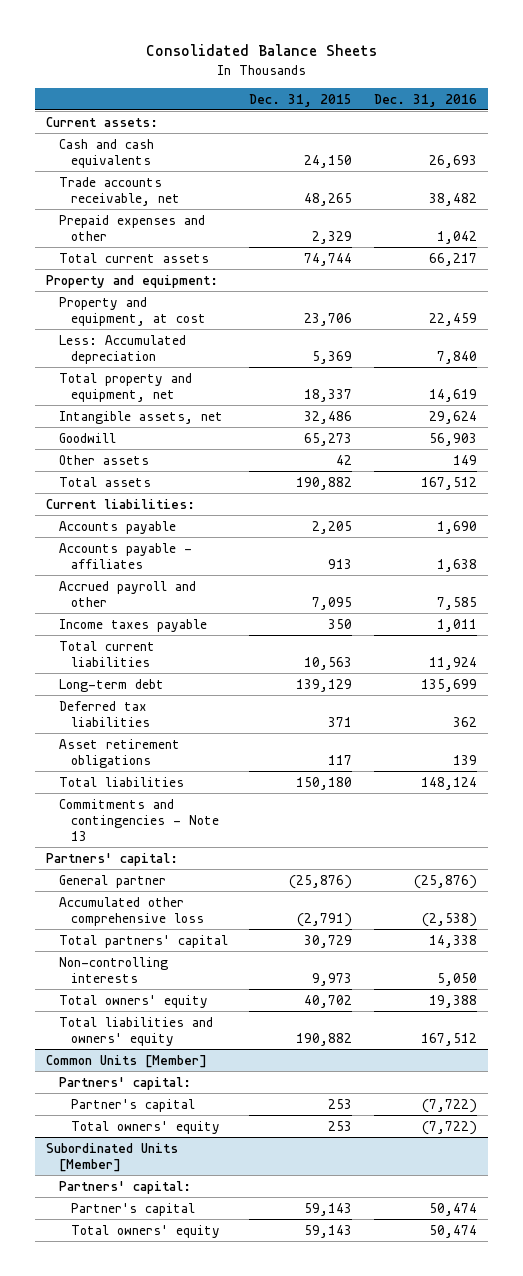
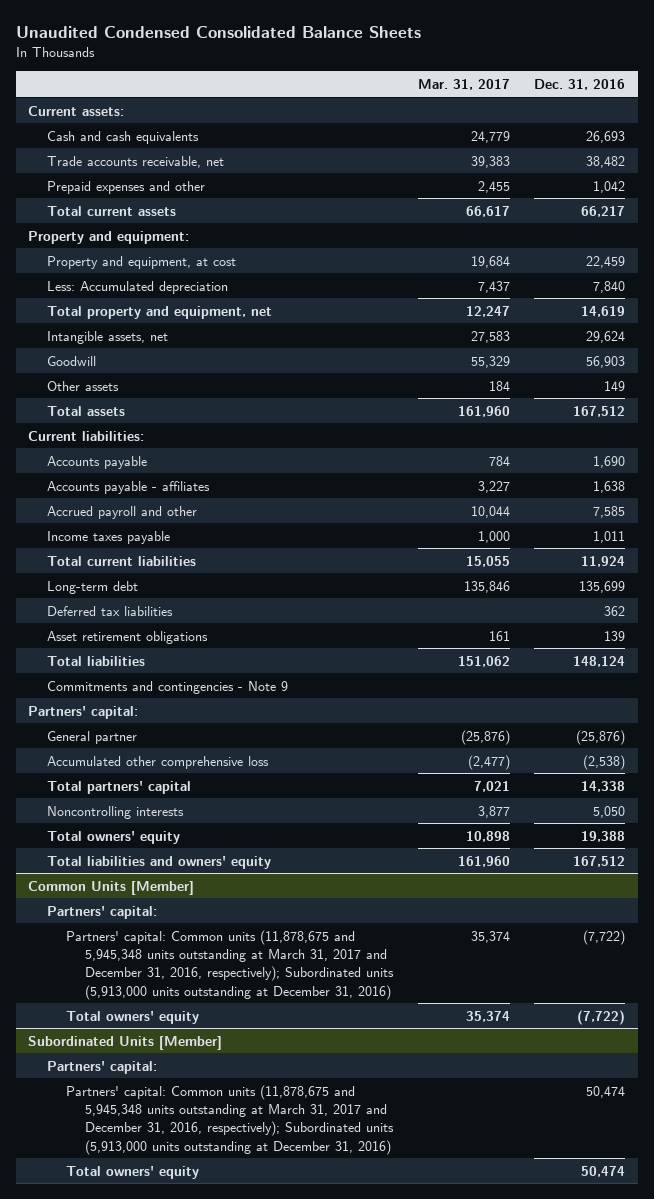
[145,44,377,57] Consolidated Balance Sheets -> [15,26,421,39] Unaudited Condensed Consolidated Balance Sheets
[249,93,353,107] Dec. 31, 2015 -> none
none -> [417,79,510,91] Mar. 31, 2017
[58,798,220,841] Commitments and contingencies - Note 13 -> [47,680,289,694] Commitments and contingencies - Note 9
[58,956,168,983] Non-controlling interests -> [47,805,185,819] Noncontrolling interests
[71,1098,196,1112] Partner's capital -> [66,929,394,1000] Partners' capital: Common units (11,878,675 and 5,945,348 units outstanding at March 31, 2017 and December 31, 2016, respectively); Subordinated units (5,913,000 units outstanding at December 31, 2016)
[71,1202,196,1216] Partner's capital -> [66,1084,394,1155] Partners' capital: Common units (11,878,675 and 5,945,348 units outstanding at March 31, 2017 and December 31, 2016, respectively); Subordinated units (5,913,000 units outstanding at December 31, 2016)

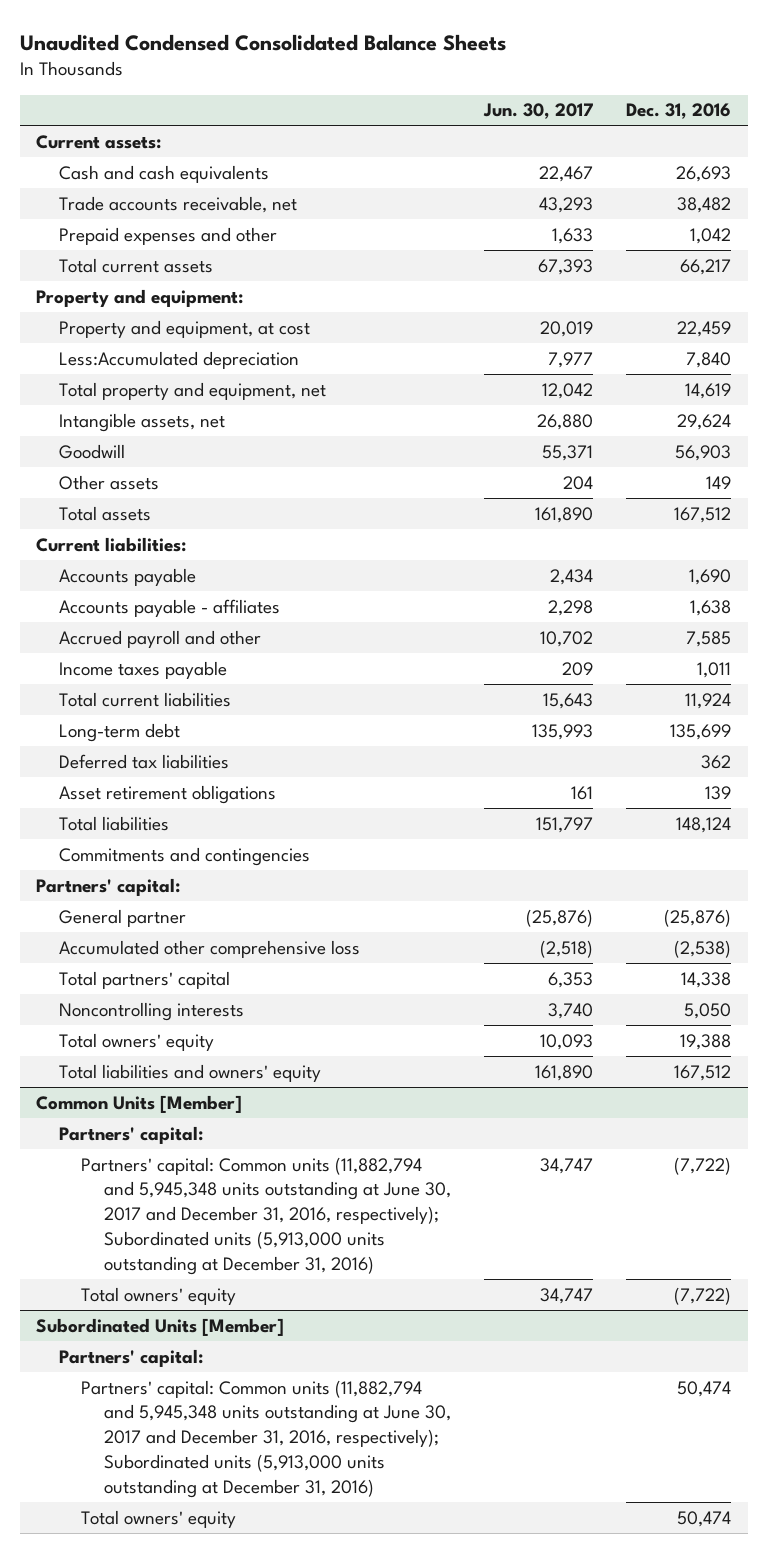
[417,79,510,91] Mar. 31, 2017 -> none
none -> [483,103,594,120] Jun. 30, 2017
[47,280,229,294] Less: Accumulated depreciation -> [58,350,299,369] Less:Accumulated depreciation
[47,680,289,694] Commitments and contingencies - Note 9 -> [58,846,310,866] Commitments and contingencies
[66,929,394,1000] Partners' capital: Common units (11,878,675 and 5,945,348 units outstanding at March 31, 2017 and December 31, 2016, respectively); Subordinated units (5,913,000 units outstanding at December 31, 2016) -> [81,1156,451,1275] Partners' capital: Common units (11,882,794 and 5,945,348 units outstanding at June 30, 2017 and December 31, 2016, respectively); Subordinated units (5,913,000 units outstanding at December 31, 2016)
[66,1084,394,1155] Partners' capital: Common units (11,878,675 and 5,945,348 units outstanding at March 31, 2017 and December 31, 2016, respectively); Subordinated units (5,913,000 units outstanding at December 31, 2016) -> [81,1379,451,1498] Partners' capital: Common units (11,882,794 and 5,945,348 units outstanding at June 30, 2017 and December 31, 2016, respectively); Subordinated units (5,913,000 units outstanding at December 31, 2016)

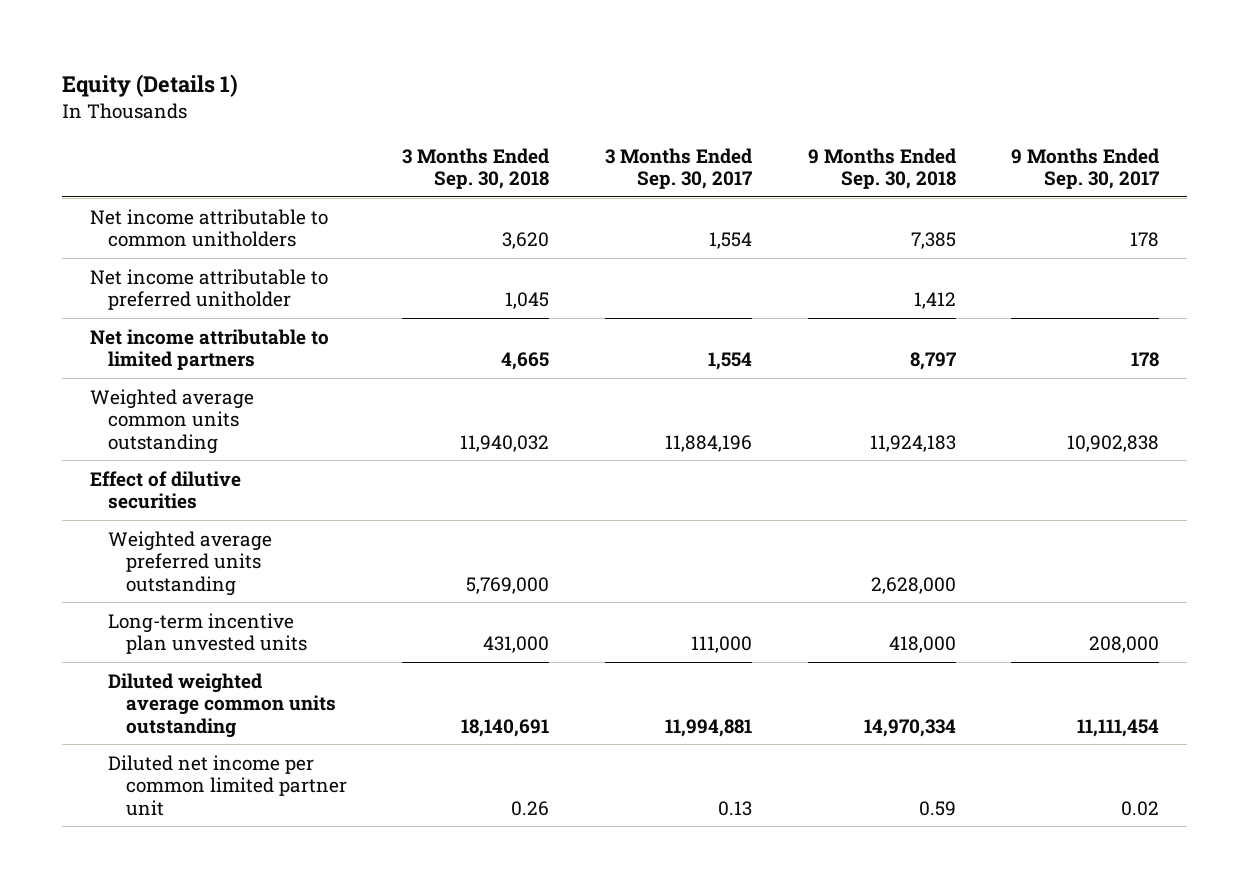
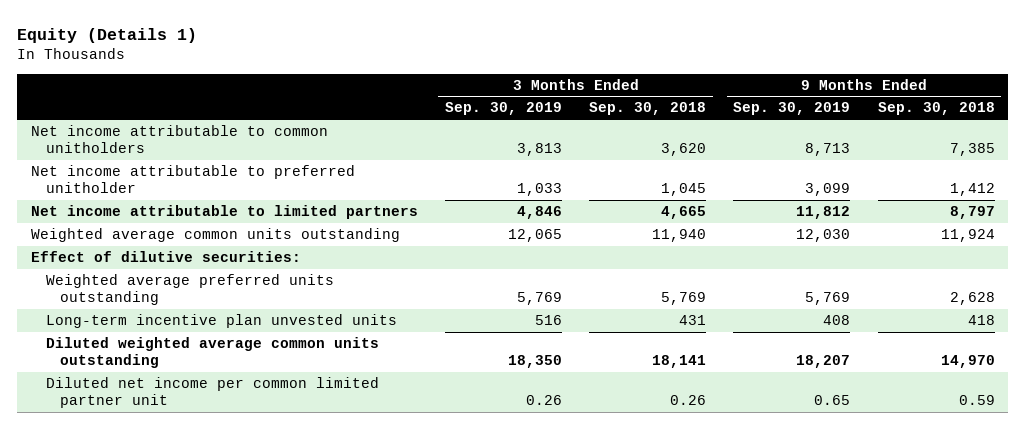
[605,147,753,190] 3 Months Ended Sep. 30, 2017 -> none
[1011,147,1160,190] 9 Months Ended Sep. 30, 2017 -> none
none -> [445,102,563,116] Sep. 30, 2019
none -> [733,102,851,116] Sep. 30, 2019
[460,434,550,452] 11,940,032 -> [652,229,707,243] 11,940
[869,434,956,452] 11,924,183 -> [940,229,995,243] 11,924
[89,470,241,510] Effect of dilutive securities -> [30,251,301,263] Effect of dilutive securities:
[466,576,550,594] 5,769,000 -> [661,292,707,306] 5,769
[870,576,956,594] 2,628,000 -> [949,292,995,306] 2,628
[483,636,550,654] 431,000 -> [679,315,707,326] 431
[888,636,956,654] 418,000 -> [967,315,995,326] 418
[461,718,550,737] 18,140,691 -> [652,355,707,369] 18,141
[863,718,956,737] 14,970,334 -> [940,355,995,369] 14,970

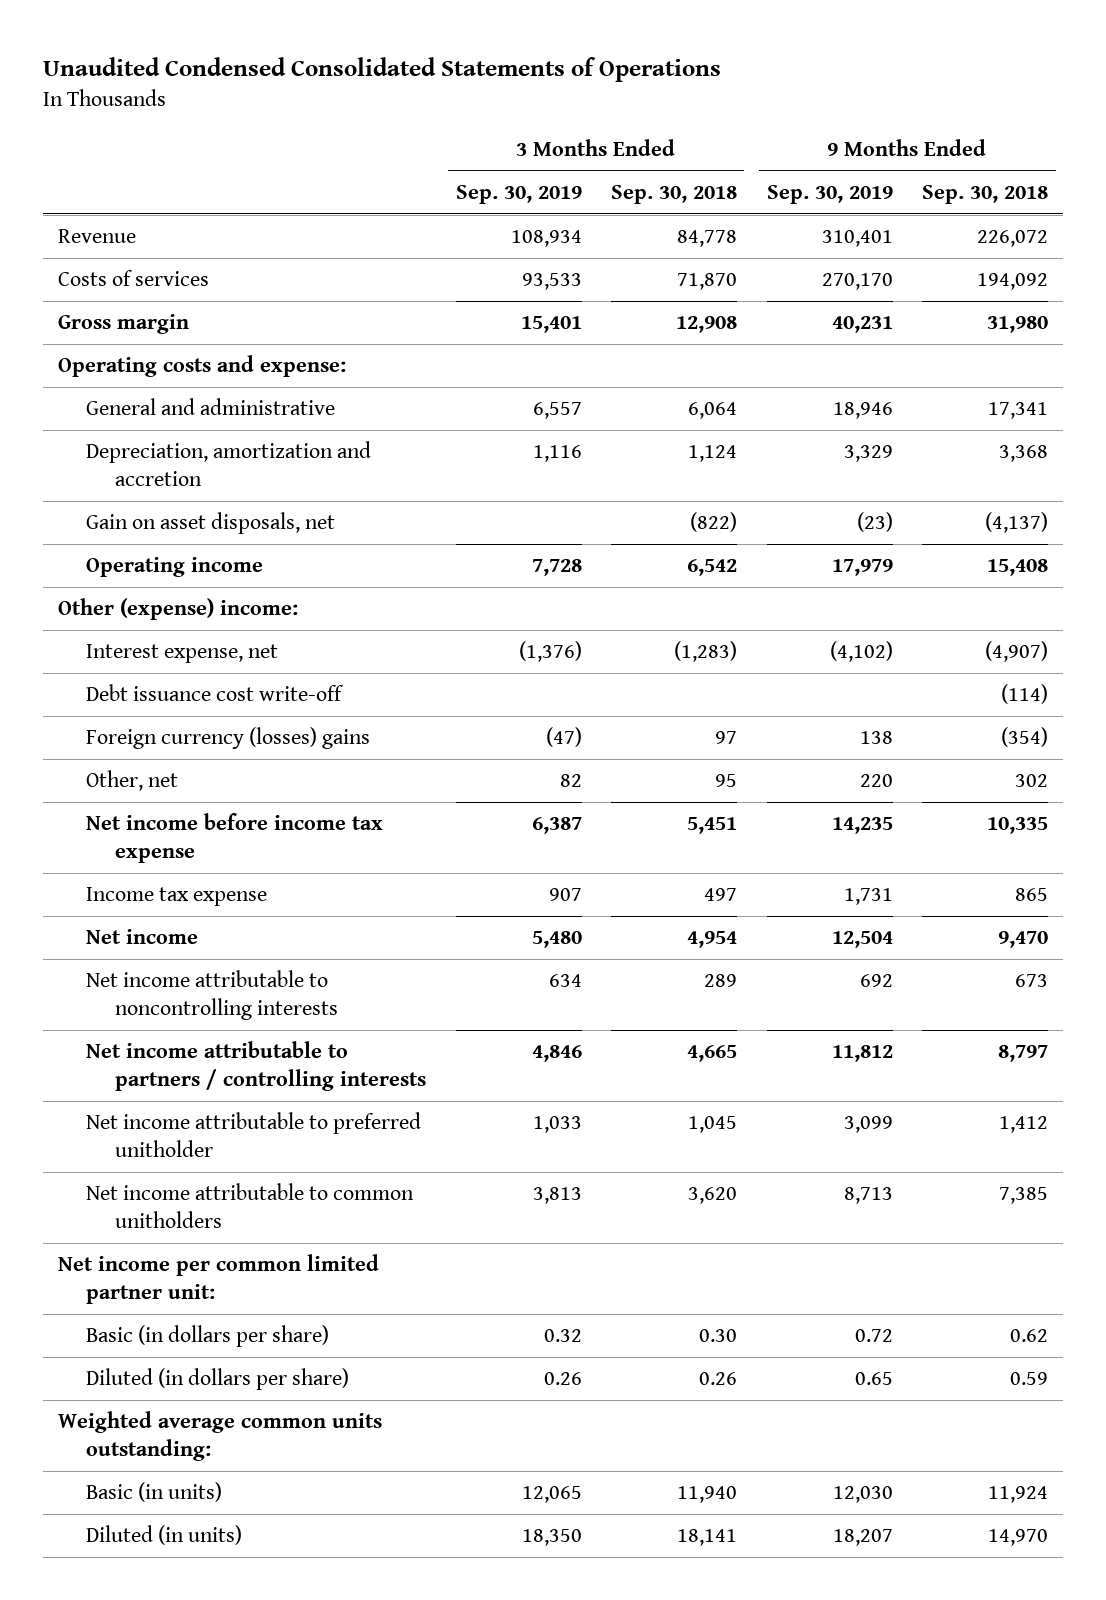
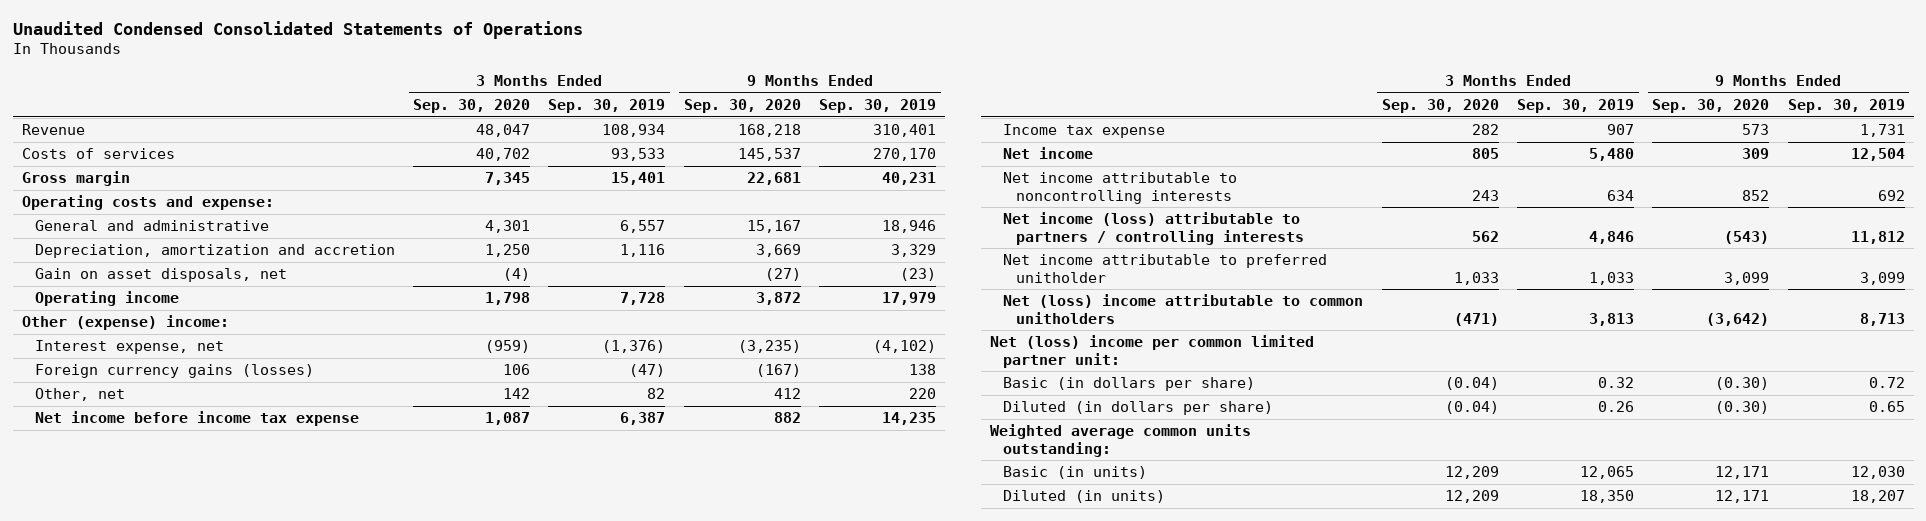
[611,184,738,204] Sep. 30, 2018 -> none
[922,184,1049,204] Sep. 30, 2018 -> none
none -> [413,99,531,114] Sep. 30, 2020
none -> [683,99,801,114] Sep. 30, 2020
[86,684,345,702] Debt issuance cost write-off -> none
[86,727,371,750] Foreign currency (losses) gains -> [34,364,314,379] Foreign currency gains (losses)
[86,1041,426,1091] Net income attributable to partners / controlling interests -> [1003,212,1305,245] Net income (loss) attributable to partners / controlling interests
[86,1183,415,1228] Net income attributable to common unitholders -> [1003,294,1364,324] Net (loss) income attributable to common unitholders
[57,1254,379,1304] Net income per common limited partner unit: -> [990,335,1315,368] Net (loss) income per common limited partner unit:

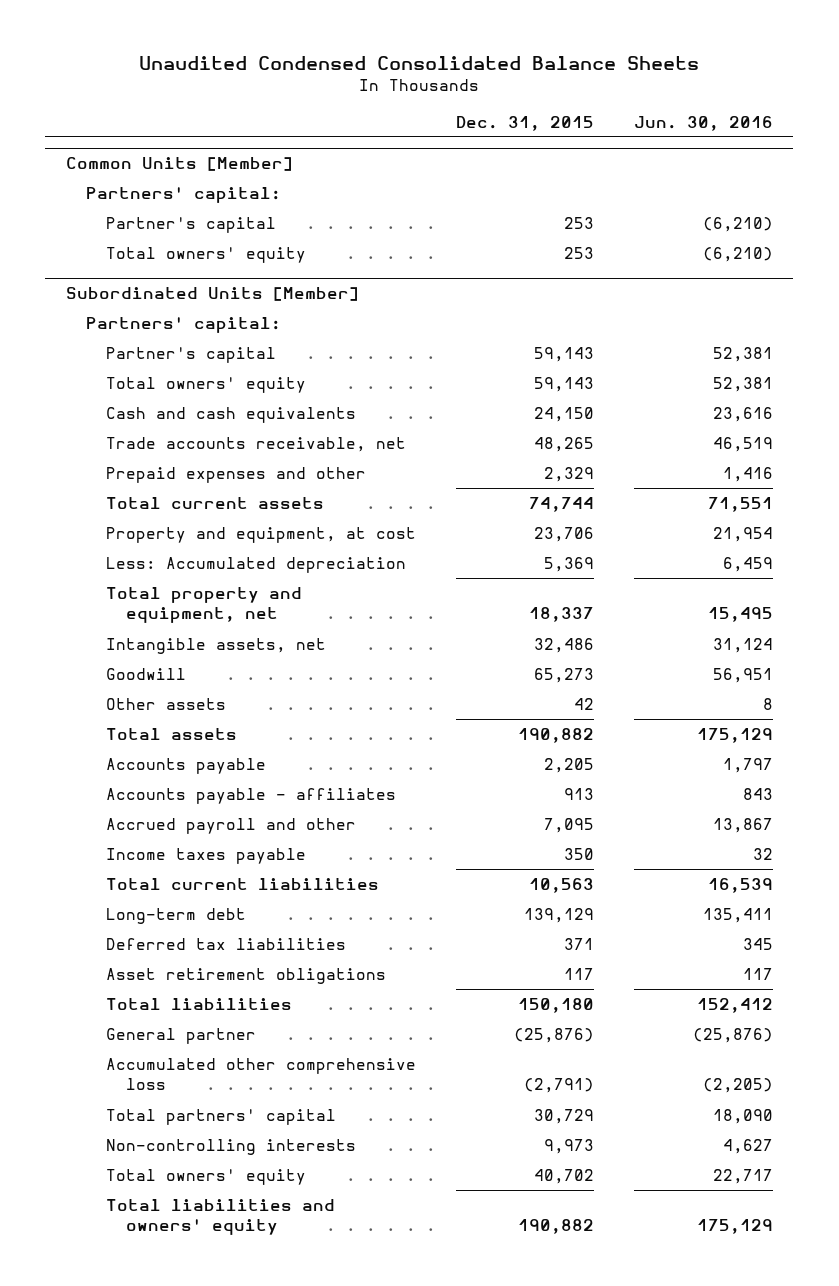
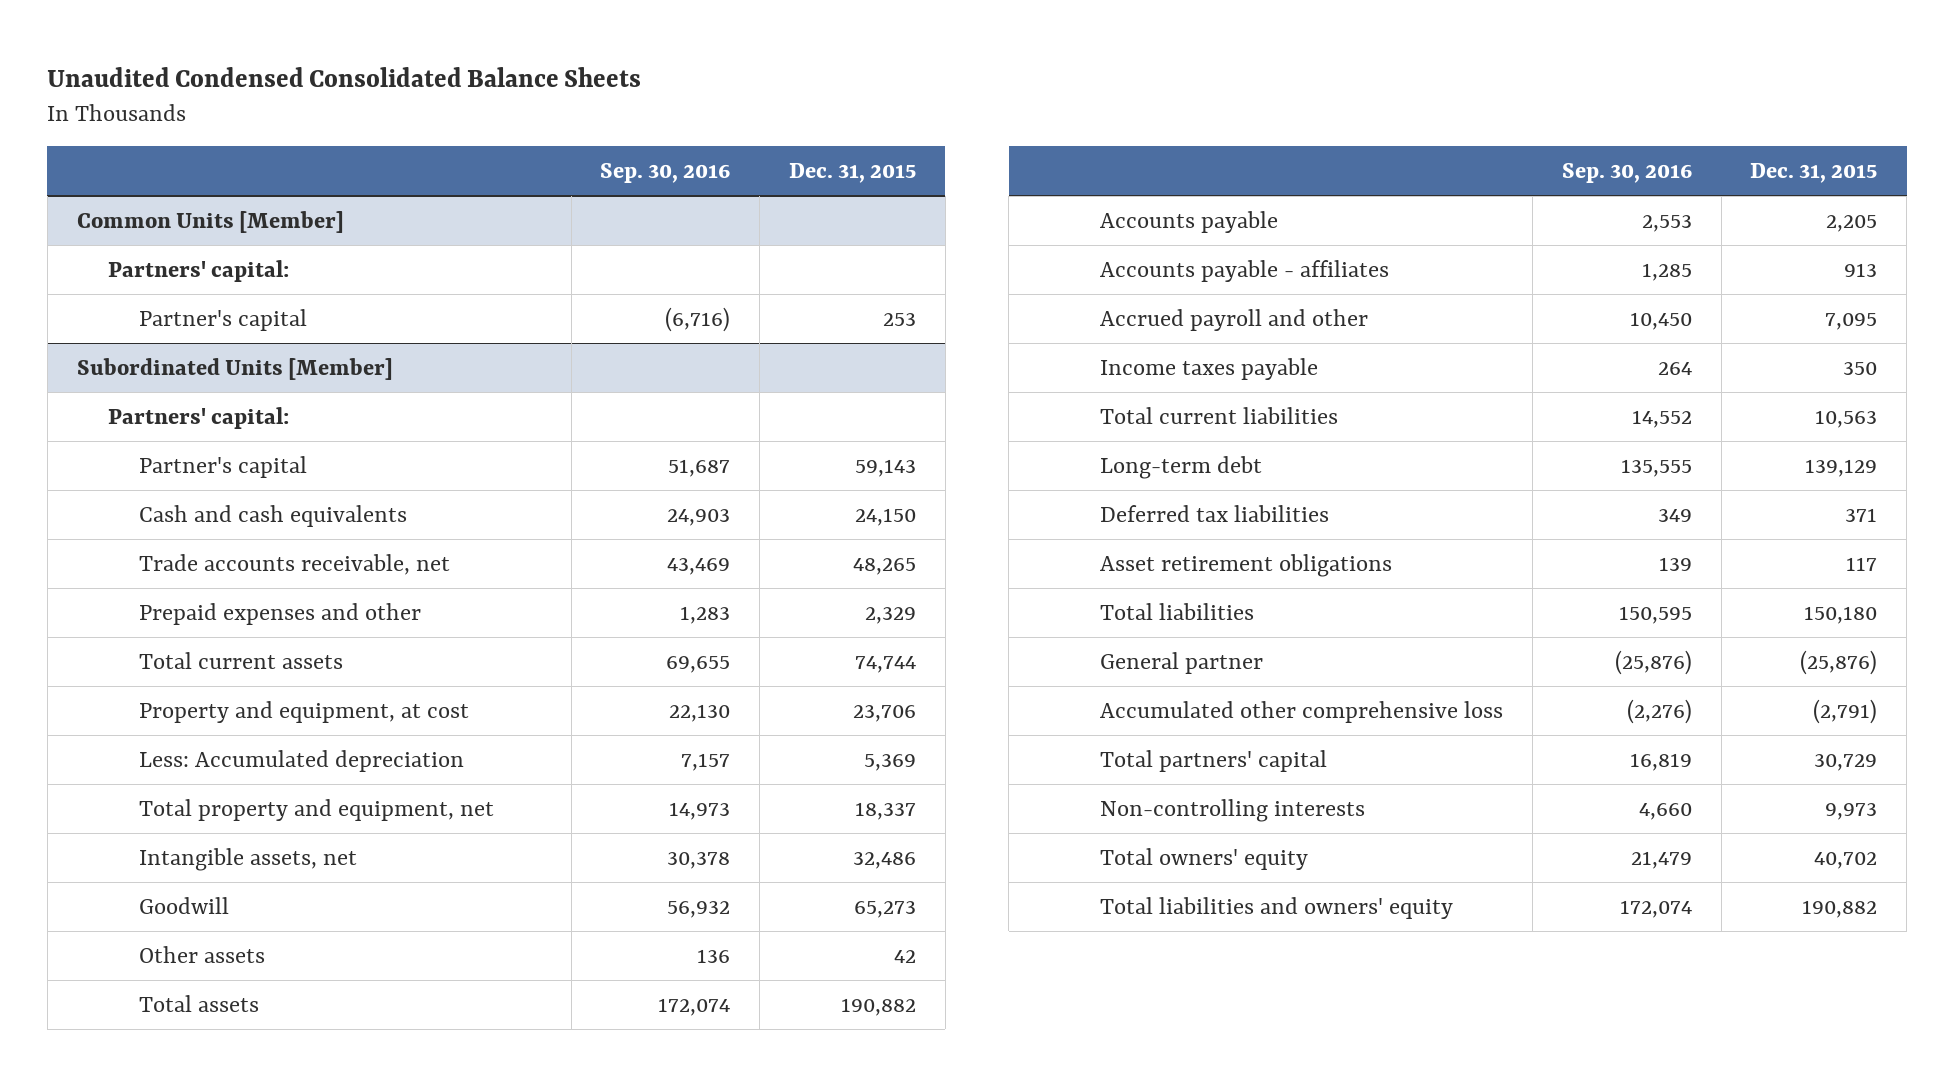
[634,115,774,131] Jun. 30, 2016 -> none
none -> [600,163,731,184] Sep. 30, 2016
[105,247,306,264] Total owners' equity -> none
[105,377,306,394] Total owners' equity -> none

